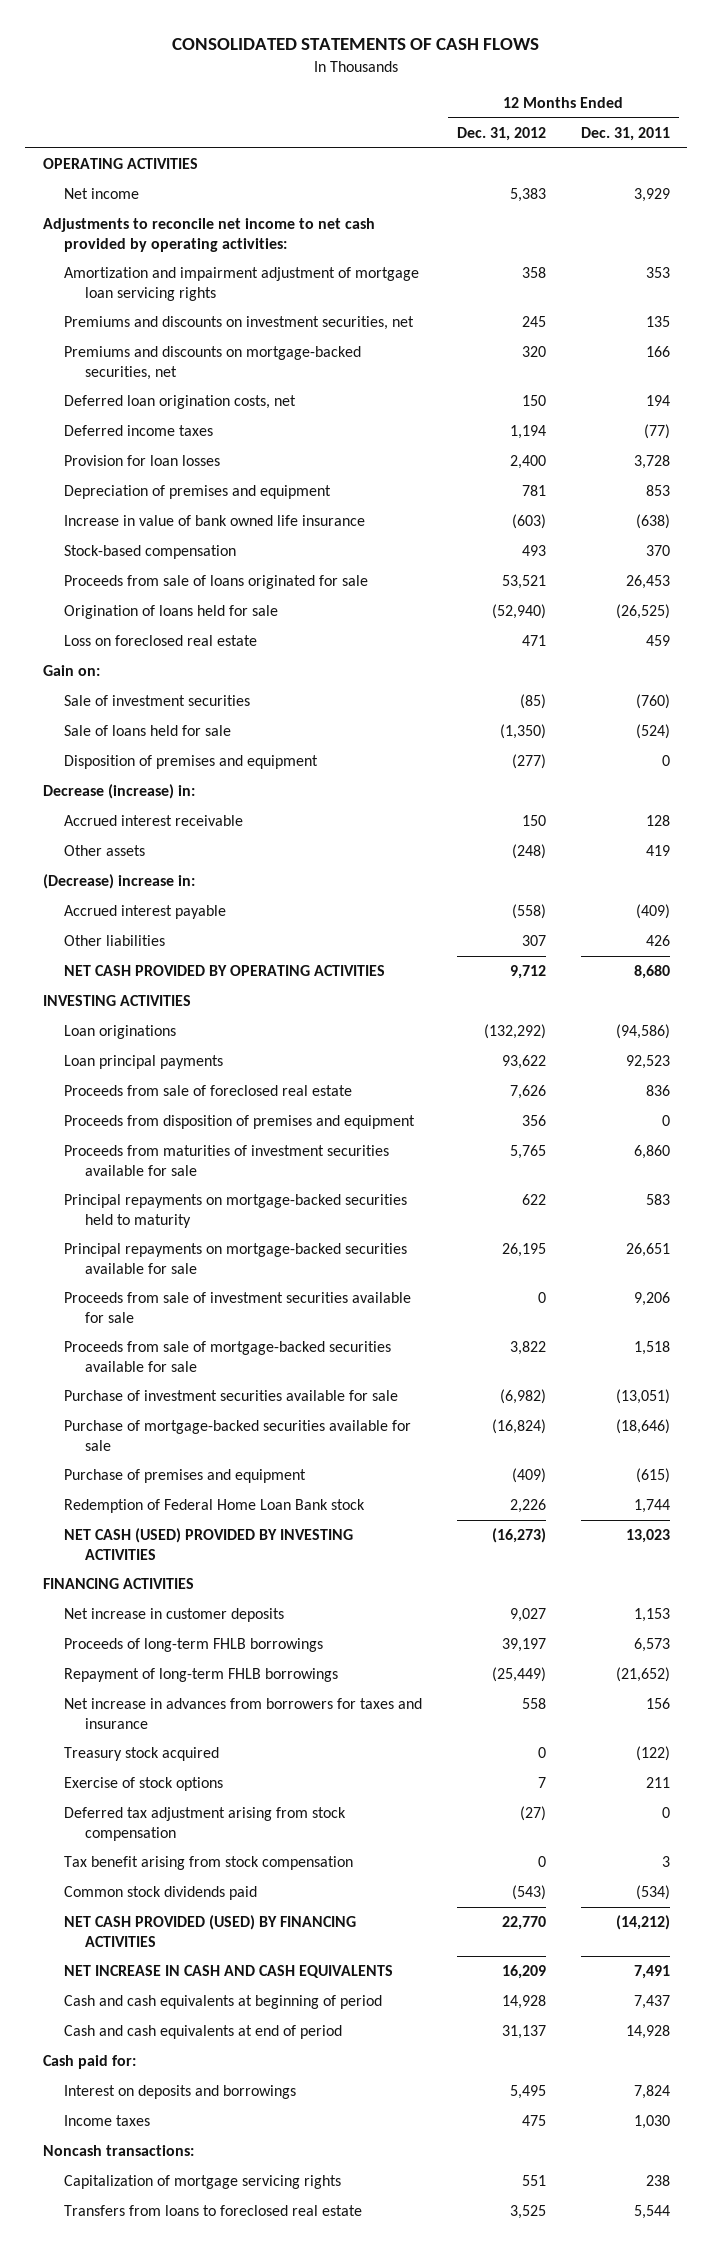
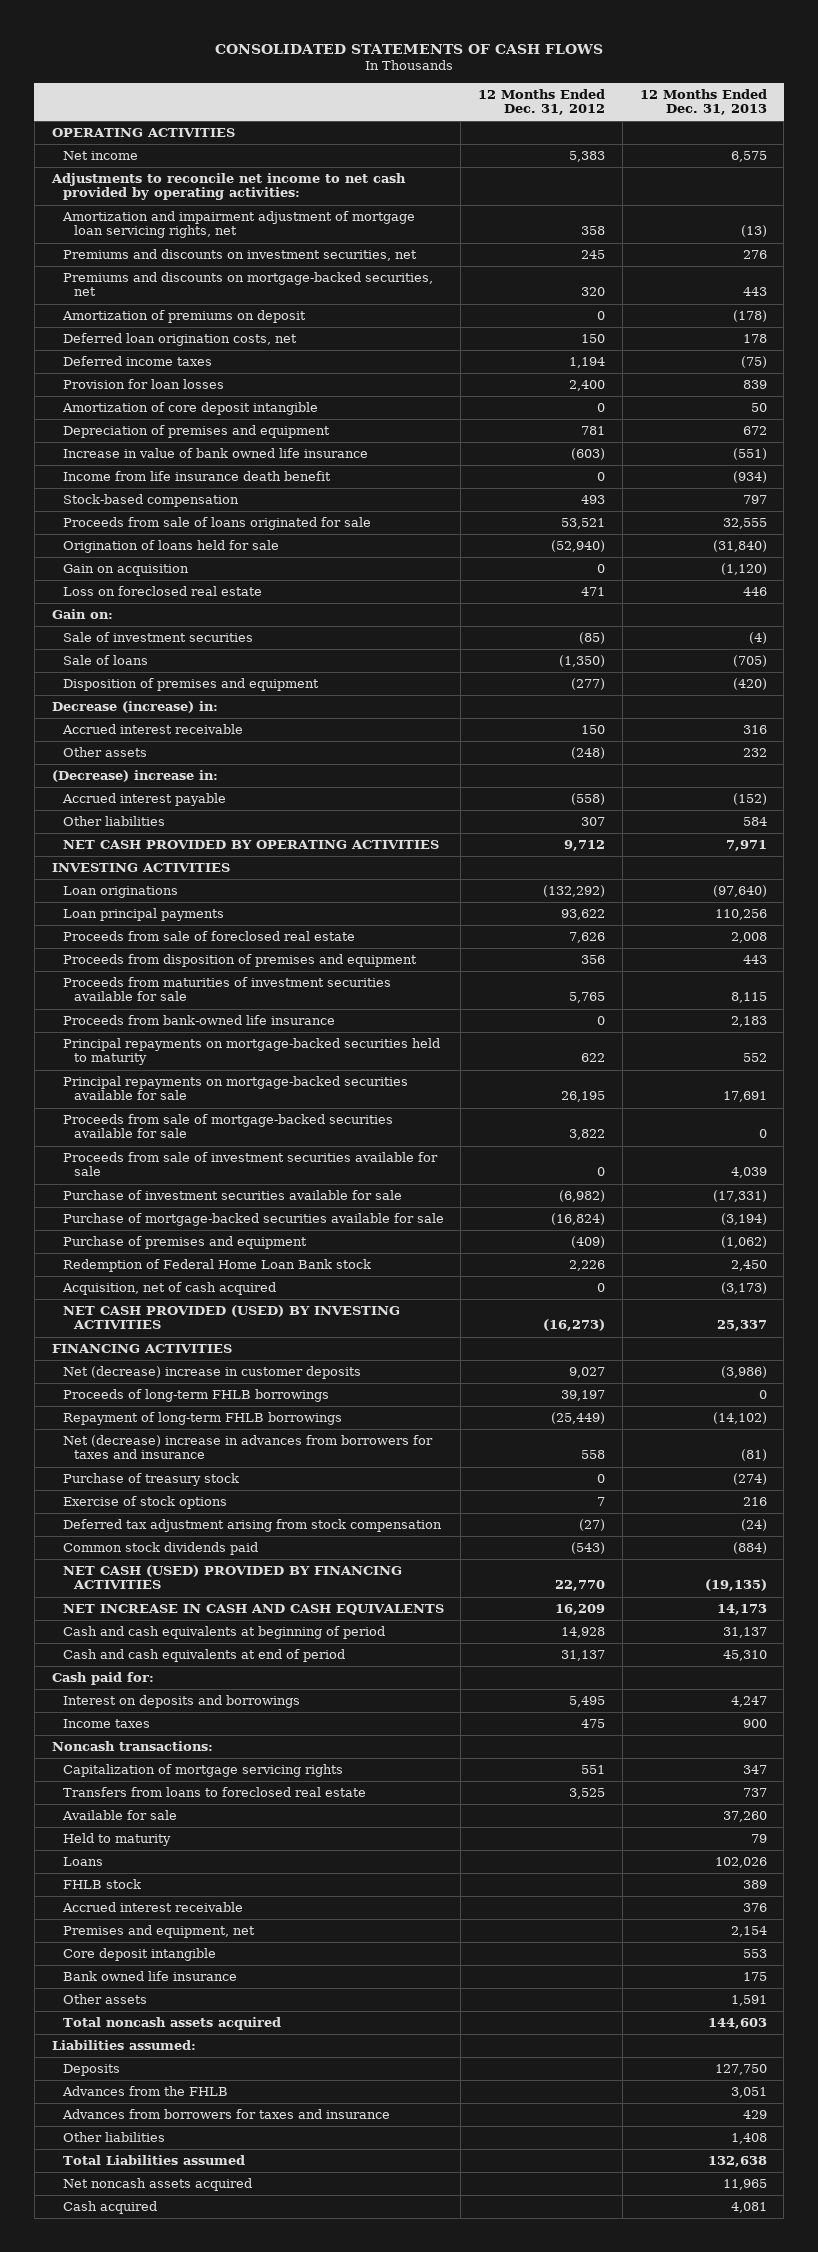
[580,126,670,141] Dec. 31, 2011 -> none
none -> [639,88,767,116] 12 Months Ended Dec. 31, 2013
[63,267,419,301] Amortization and impairment adjustment of mortgage loan servicing rights -> [61,211,415,239] Amortization and impairment adjustment of mortgage loan servicing rights, net
none -> [61,310,306,324] Amortization of premiums on deposit
none -> [61,402,318,416] Amortization of core deposit intangible
none -> [62,471,331,482] Income from life insurance death benefit
none -> [62,564,189,577] Gain on acquisition
[63,725,231,737] Sale of loans held for sale -> [62,655,148,666] Sale of loans
none -> [62,1015,335,1026] Proceeds from bank-owned life insurance
[63,1292,411,1323] Proceeds from sale of investment securities available for sale -> [62,1152,438,1177] Proceeds from sale of investment securities available for sale
none -> [61,1282,276,1296] Acquisition, net of cash acquired
[63,1528,353,1560] NET CASH (USED) PROVIDED BY INVESTING ACTIVITIES -> [62,1305,400,1330] NET CASH PROVIDED (USED) BY INVESTING ACTIVITIES
[63,1608,284,1623] Net increase in customer deposits -> [62,1366,361,1380] Net (decrease) increase in customer deposits
[63,1747,219,1762] Treasury stock acquired -> none
[63,1698,422,1729] Net increase in advances from borrowers for taxes and insurance -> [62,1435,433,1460] Net (decrease) increase in advances from borrowers for taxes and insurance
none -> [62,1473,239,1487] Purchase of treasury stock
[63,1856,353,1871] Tax benefit arising from stock compensation -> none
[63,1915,356,1947] NET CASH PROVIDED (USED) BY FINANCING ACTIVITIES -> [62,1565,402,1590] NET CASH (USED) PROVIDED BY FINANCING ACTIVITIES
none -> [61,1810,177,1821] Available for sale
none -> [62,1833,171,1847] Held to maturity
none -> [62,1857,103,1867] Loans
none -> [62,1879,141,1890] FHLB stock
none -> [61,1902,243,1913] Accrued interest receivable
none -> [62,1925,255,1939] Premises and equipment, net
none -> [62,1948,216,1962] Core deposit intangible
none -> [62,1971,237,1982] Bank owned life insurance
none -> [62,1994,147,2005] Other assets
none -> [62,2017,281,2031] Total noncash assets acquired
none -> [51,2040,196,2051] Liabilities assumed:
none -> [62,2064,120,2077] Deposits
none -> [61,2086,228,2097] Advances from the FHLB
none -> [61,2109,390,2120] Advances from borrowers for taxes and insurance
none -> [62,2132,165,2143] Other liabilities
none -> [62,2155,245,2166] Total Liabilities assumed
none -> [62,2178,252,2192] Net noncash assets acquired
none -> [62,2201,157,2215] Cash acquired

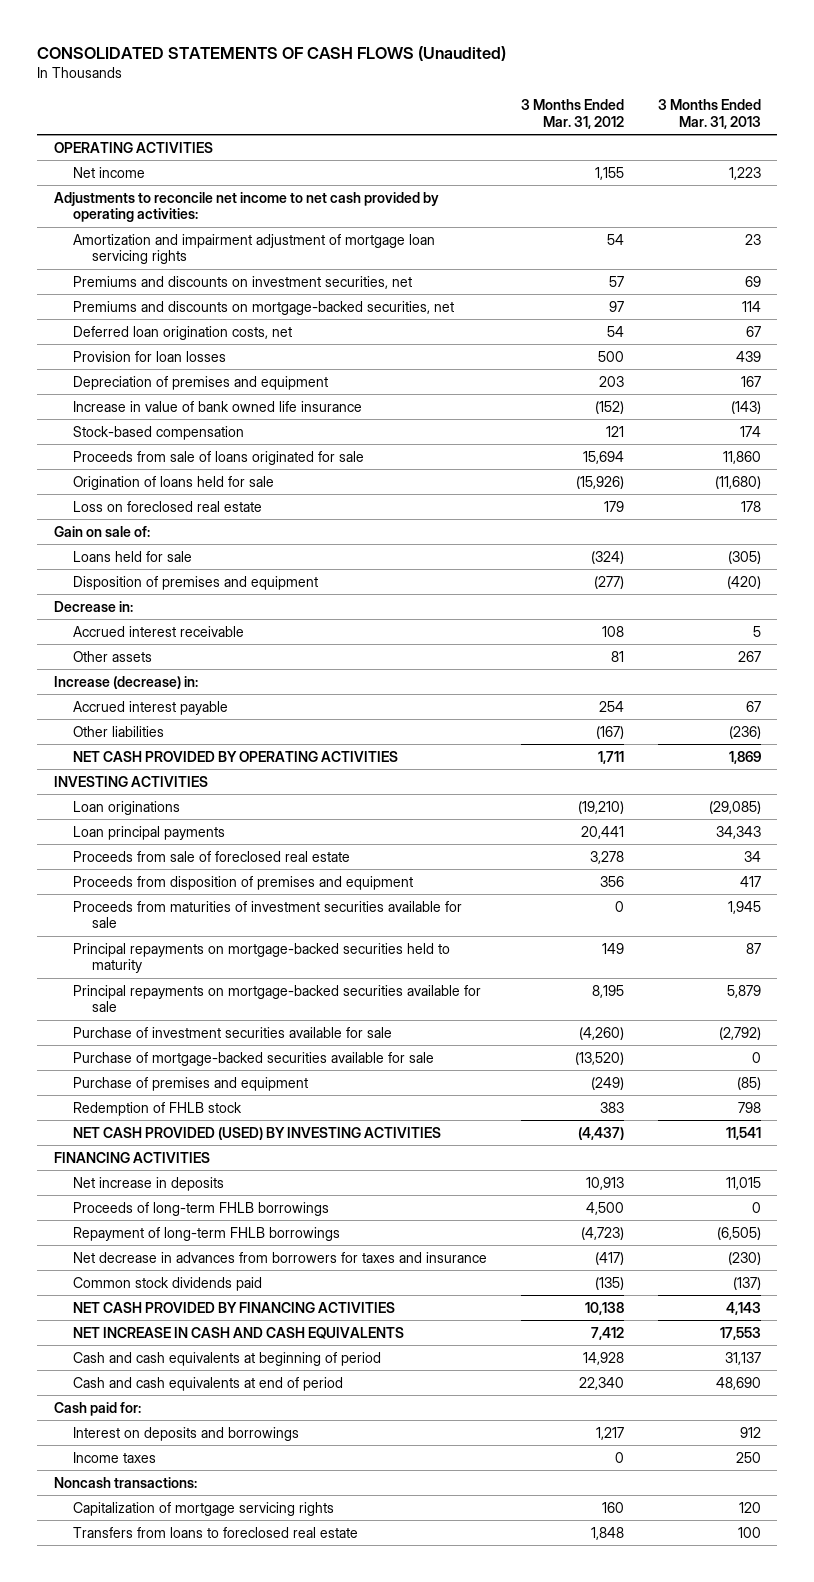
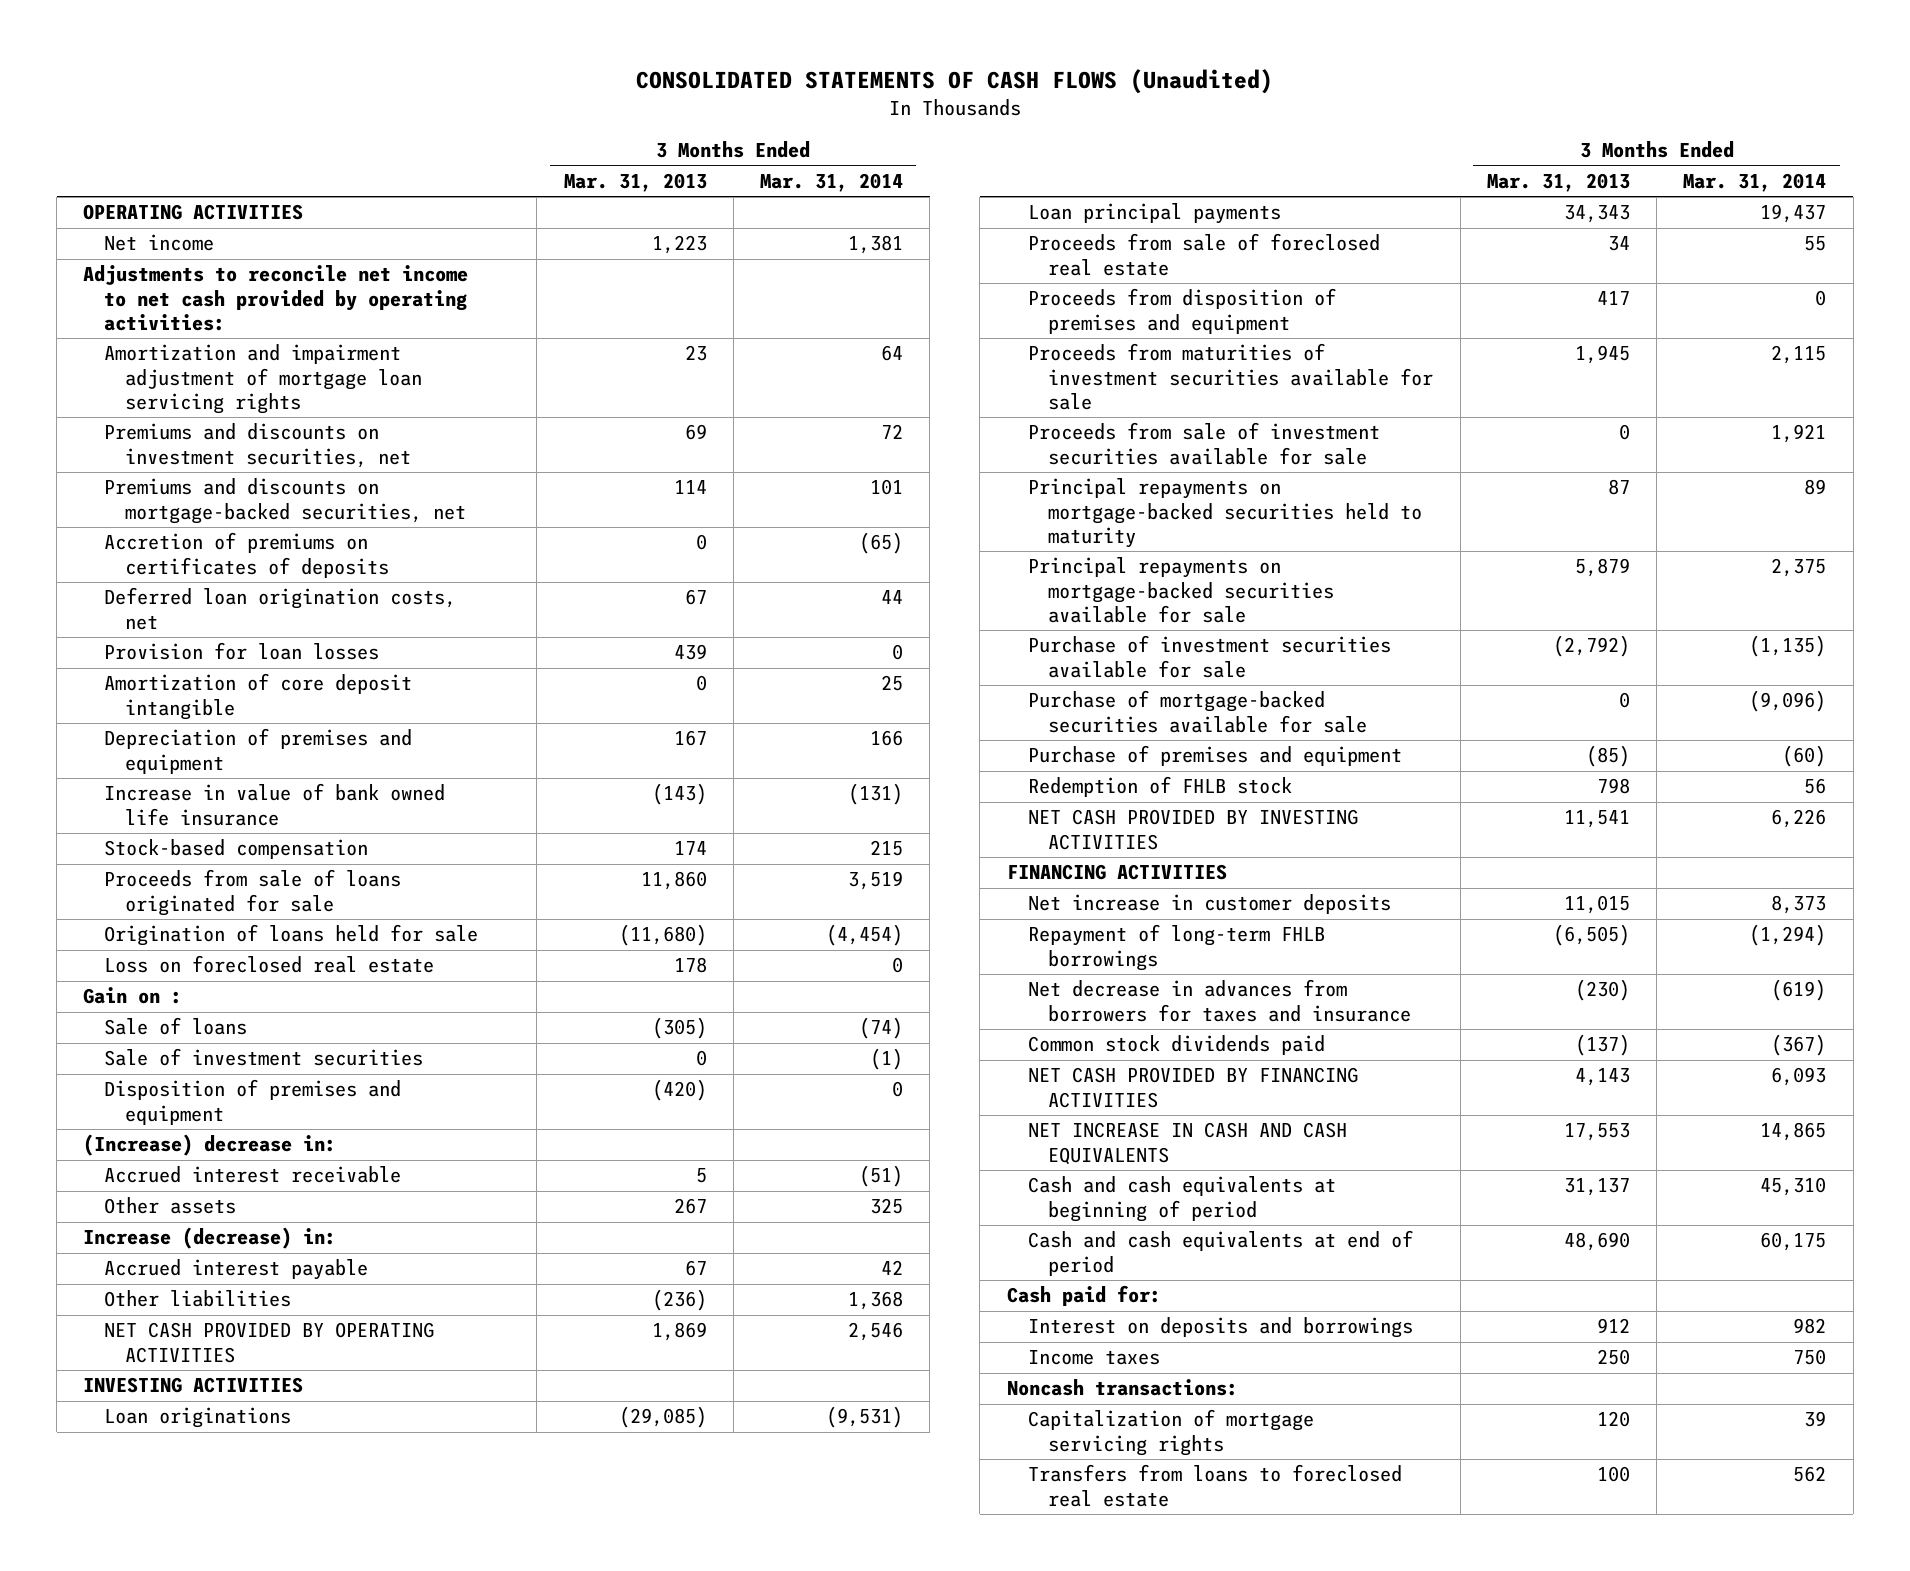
[520,99,624,129] 3 Months Ended Mar. 31, 2012 -> none
none -> [760,172,904,192] Mar. 31, 2014
none -> [104,532,390,578] Accretion of premiums on certificates of deposits
none -> [104,673,413,720] Amortization of core deposit intangible
[53,525,150,537] Gain on sale of: -> [83,987,183,1005] Gain on :
[73,550,193,562] Loans held for sale -> [104,1017,248,1036] Sale of loans
none -> [104,1048,424,1067] Sale of investment securities
[53,600,133,612] Decrease in: -> [83,1134,337,1157] (Increase) decrease in:
none -> [1027,422,1380,465] Proceeds from sale of investment securities available for sale
[73,1126,442,1140] NET CASH PROVIDED (USED) BY INVESTING ACTIVITIES -> [1027,809,1358,850] NET CASH PROVIDED BY INVESTING ACTIVITIES
[73,1201,330,1216] Proceeds of long-term FHLB borrowings -> none
[73,1176,225,1191] Net increase in deposits -> [1027,894,1391,915] Net increase in customer deposits

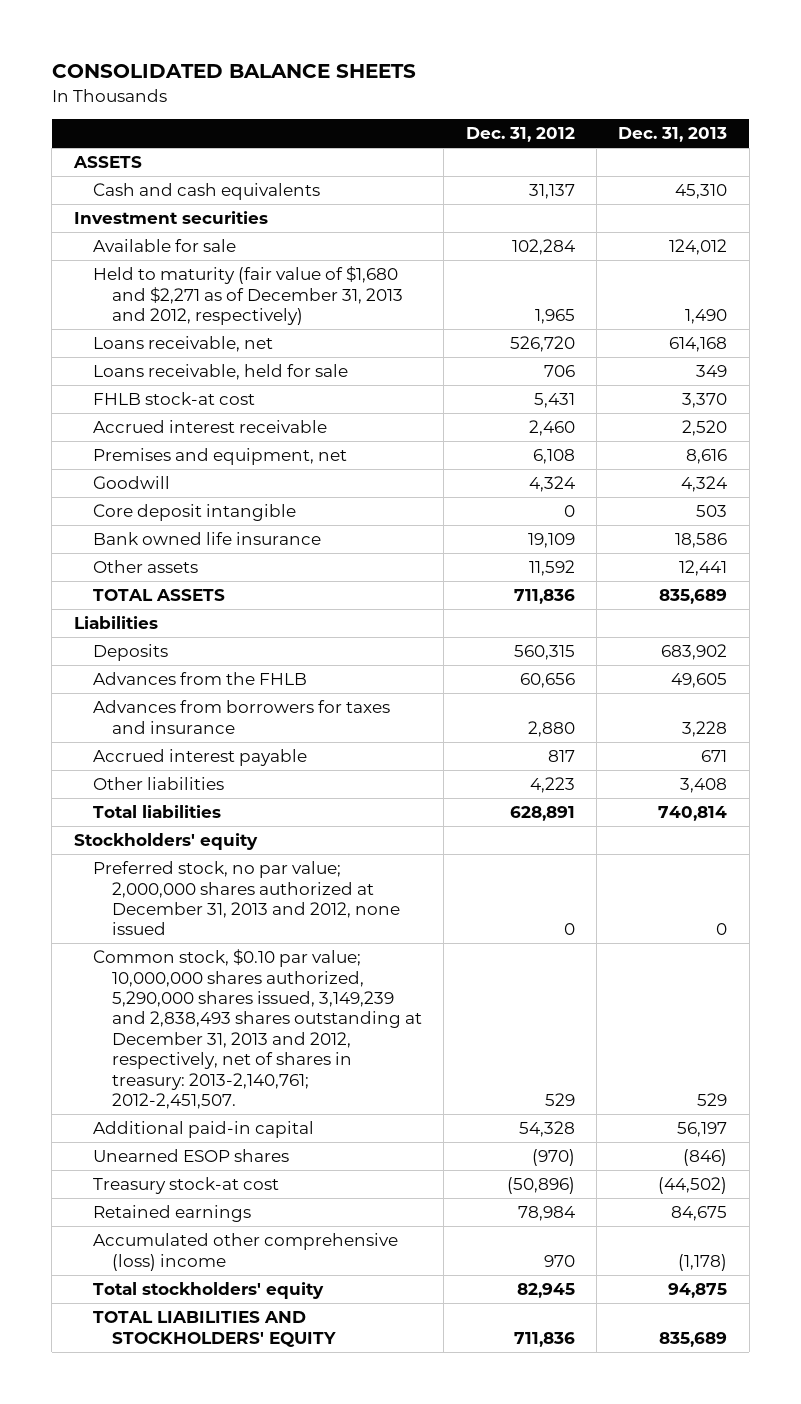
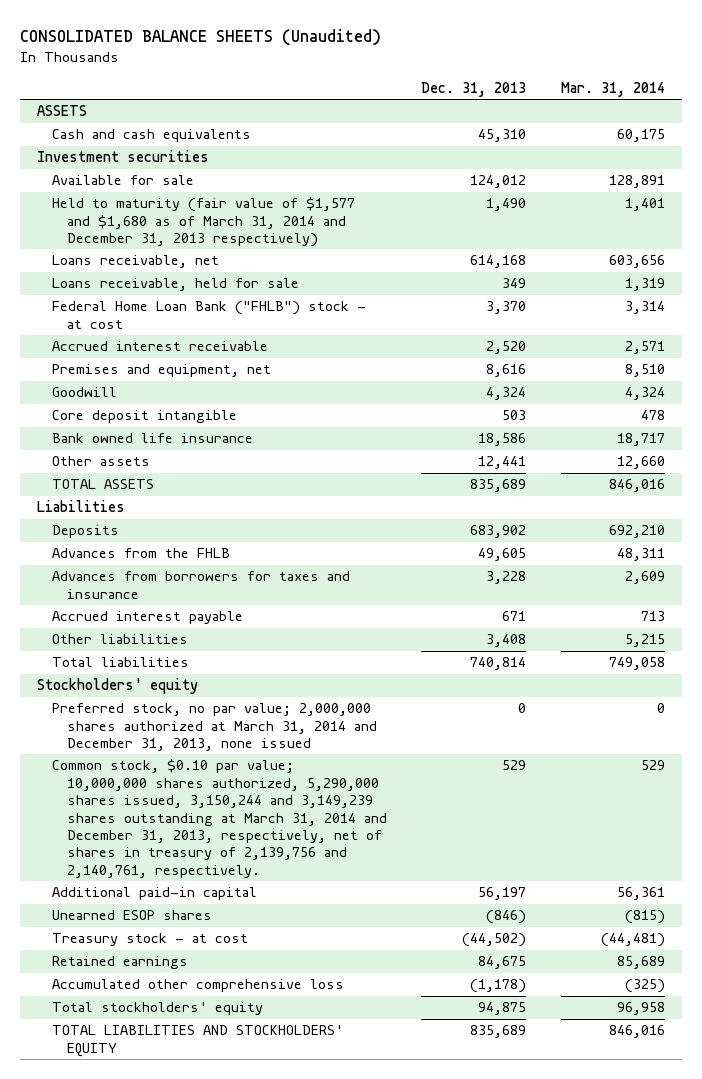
[51,64,416,79] CONSOLIDATED BALANCE SHEETS -> [19,29,381,47] CONSOLIDATED BALANCE SHEETS (Unaudited)
[465,127,575,143] Dec. 31, 2012 -> none
none -> [560,81,665,97] Mar. 31, 2014
[92,266,403,325] Held to maturity (fair value of $1,680 and $2,271 as of December 31, 2013 and 2012, respectively) -> [51,197,355,248] Held to maturity (fair value of $1,577 and $1,680 as of March 31, 2014 and December 31, 2013 respectively)
[92,392,255,406] FHLB stock-at cost -> [51,301,366,329] Federal Home Loan Bank ("FHLB") stock - at cost
[92,861,400,936] Preferred stock, no par value; 2,000,000 shares authorized at December 31, 2013 and 2012, none issued -> [51,703,377,752] Preferred stock, no par value; 2,000,000 shares authorized at March 31, 2014 and December 31, 2013, none issued
[92,949,422,1109] Common stock, $0.10 par value; 10,000,000 shares authorized, 5,290,000 shares issued, 3,149,239 and 2,838,493 shares outstanding at December 31, 2013 and 2012, respectively, net of shares in treasury: 2013-2,140,761; 2012-2,451,507. -> [51,759,387,878] Common stock, $0.10 par value; 10,000,000 shares authorized, 5,290,000 shares issued, 3,150,244 and 3,149,239 shares outstanding at March 31, 2014 and December 31, 2013, respectively, net of shares in treasury of 2,139,756 and 2,140,761, respectively.
[92,1177,279,1195] Treasury stock-at cost -> [51,933,248,947] Treasury stock - at cost
[92,1233,398,1271] Accumulated other comprehensive (loss) income -> [51,979,344,993] Accumulated other comprehensive loss

